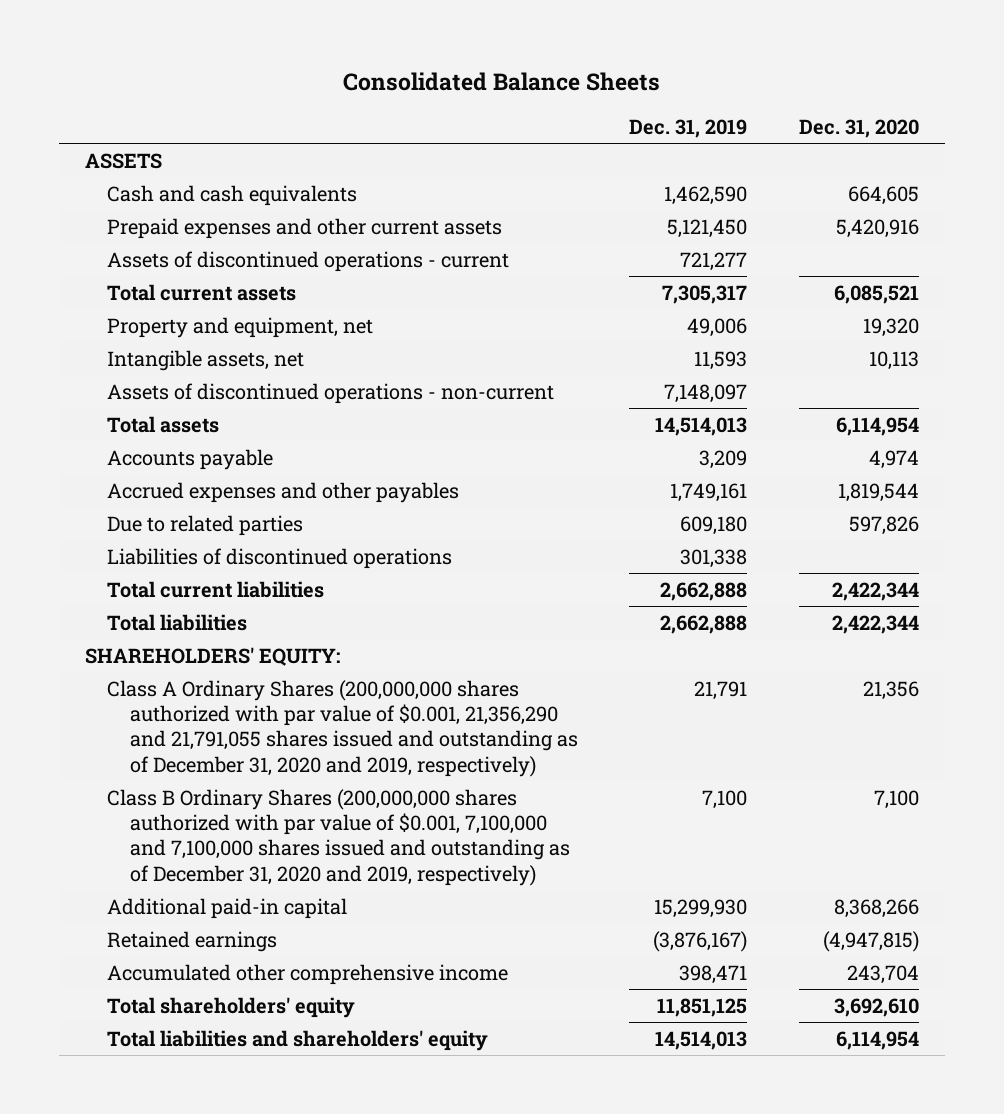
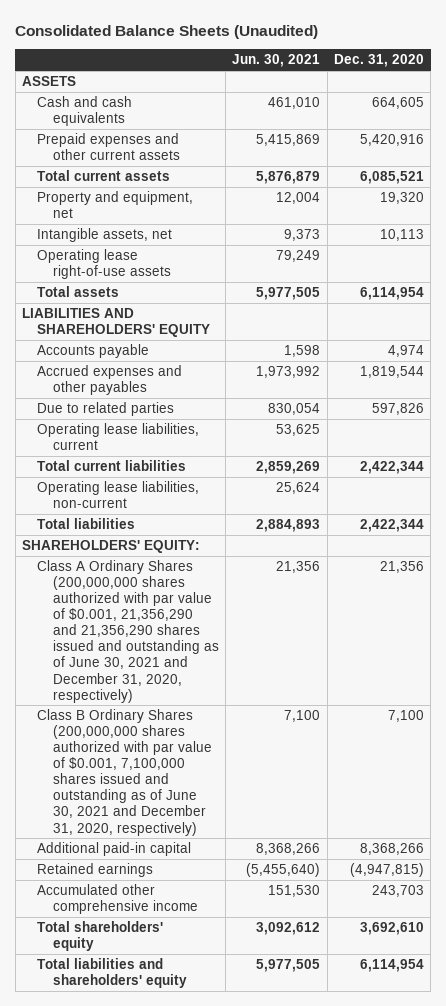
[342,72,660,92] Consolidated Balance Sheets -> [15,24,319,39] Consolidated Balance Sheets (Unaudited)
[629,118,748,138] Dec. 31, 2019 -> none
none -> [232,54,321,68] Jun. 30, 2021
[107,250,510,272] Assets of discontinued operations - current -> none
[107,382,555,404] Assets of discontinued operations - non-current -> none
none -> [37,248,171,280] Operating lease right-of-use assets
none -> [22,307,211,338] LIABILITIES AND SHAREHOLDERS' EQUITY
[107,547,453,569] Liabilities of discontinued operations -> none
none -> [37,422,200,451] Operating lease liabilities, current
none -> [37,480,200,509] Operating lease liabilities, non-current
[107,679,578,777] Class A Ordinary Shares (200,000,000 shares authorized with par value of $0.001, 21,356,290 and 21,791,055 shares issued and outstanding as of December 31, 2020 and 2019, respectively) -> [37,559,219,703] Class A Ordinary Shares (200,000,000 shares authorized with par value of $0.001, 21,356,290 and 21,356,290 shares issued and outstanding as of June 30, 2021 and December 31, 2020, respectively)
[107,788,570,886] Class B Ordinary Shares (200,000,000 shares authorized with par value of $0.001, 7,100,000 and 7,100,000 shares issued and outstanding as of December 31, 2020 and 2019, respectively) -> [37,708,212,836] Class B Ordinary Shares (200,000,000 shares authorized with par value of $0.001, 7,100,000 shares issued and outstanding as of June 30, 2021 and December 31, 2020, respectively)
[846,964,919,984] 243,704 -> [372,884,425,897] 243,703

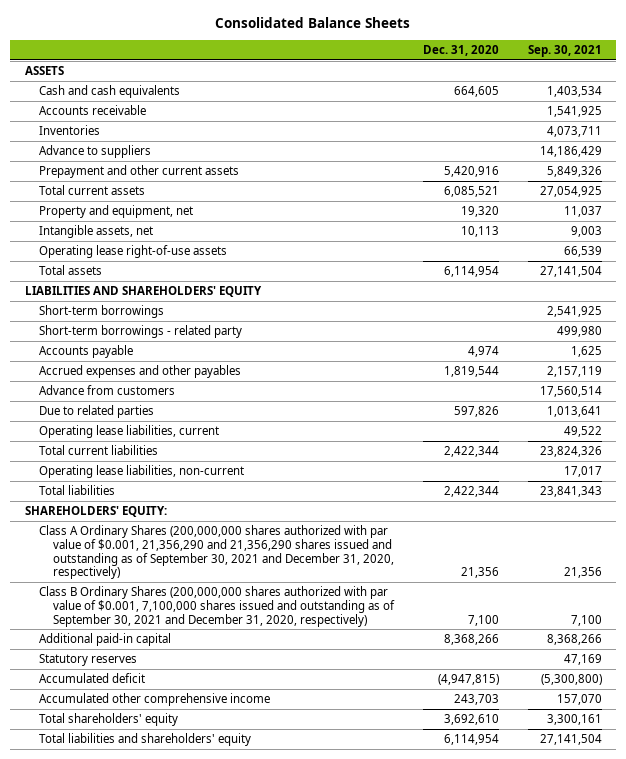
[15,24,319,39] Consolidated Balance Sheets (Unaudited) -> [215,17,411,29] Consolidated Balance Sheets
[232,54,321,68] Jun. 30, 2021 -> none
none -> [527,44,602,57] Sep. 30, 2021
none -> [38,105,146,116] Accounts receivable
none -> [38,125,100,136] Inventories
none -> [38,145,151,159] Advance to suppliers
[37,132,180,161] Prepaid expenses and other current assets -> [38,165,239,179] Prepayment and other current assets
none -> [38,305,164,319] Short-term borrowings
none -> [38,325,242,339] Short-term borrowings - related party
none -> [38,385,175,396] Advance from customers
[37,559,219,703] Class A Ordinary Shares (200,000,000 shares authorized with par value of $0.001, 21,356,290 and 21,356,290 shares issued and outstanding as of June 30, 2021 and December 31, 2020, respectively) -> [38,525,394,580] Class A Ordinary Shares (200,000,000 shares authorized with par value of $0.001, 21,356,290 and 21,356,290 shares issued and outstanding as of September 30, 2021 and December 31, 2020, respectively)
[37,708,212,836] Class B Ordinary Shares (200,000,000 shares authorized with par value of $0.001, 7,100,000 shares issued and outstanding as of June 30, 2021 and December 31, 2020, respectively) -> [38,586,395,627] Class B Ordinary Shares (200,000,000 shares authorized with par value of $0.001, 7,100,000 shares issued and outstanding as of September 30, 2021 and December 31, 2020, respectively)
none -> [38,654,137,667] Statutory reserves
[37,862,154,877] Retained earnings -> [38,673,145,684] Accumulated deficit

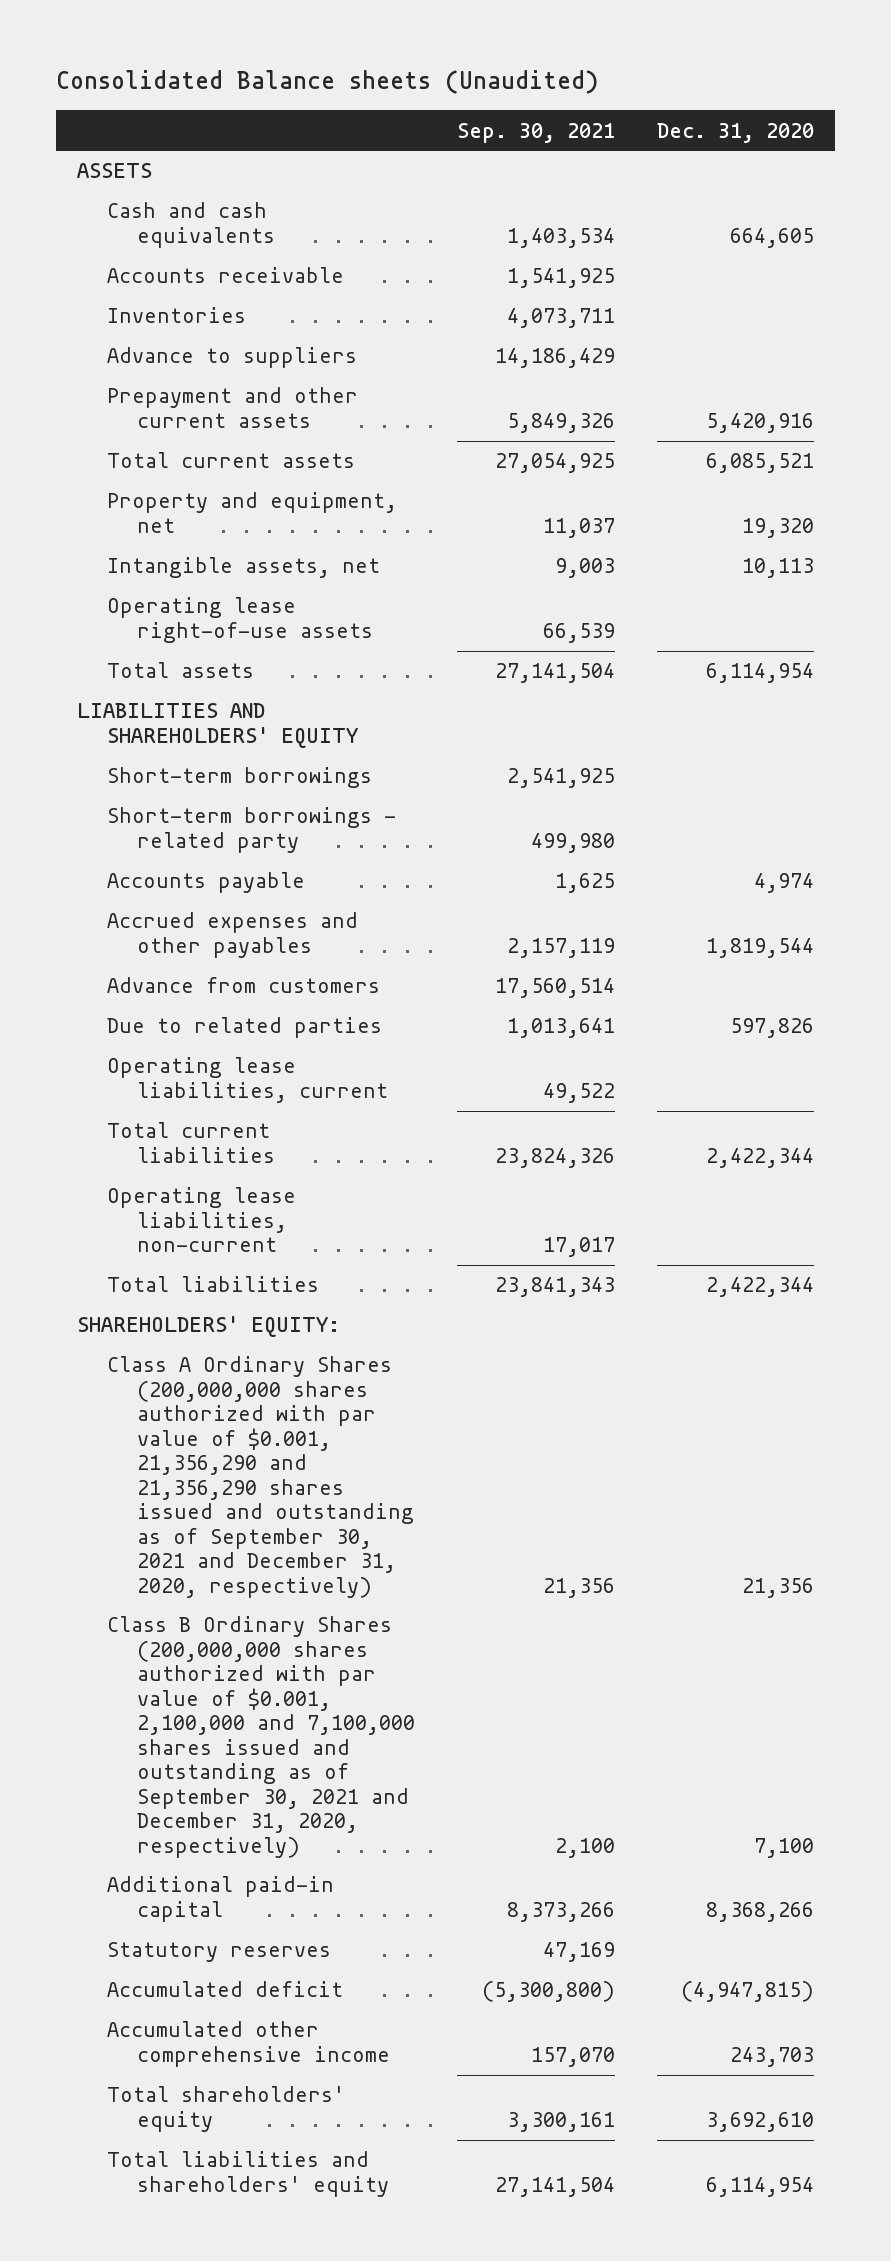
[215,17,411,29] Consolidated Balance Sheets -> [56,70,599,95] Consolidated Balance sheets (Unaudited)
[38,586,395,627] Class B Ordinary Shares (200,000,000 shares authorized with par value of $0.001, 7,100,000 shares issued and outstanding as of September 30, 2021 and December 31, 2020, respectively) -> [107,1616,416,1858] Class B Ordinary Shares (200,000,000 shares authorized with par value of $0.001, 2,100,000 and 7,100,000 shares issued and outstanding as of September 30, 2021 and December 31, 2020, respectively)
[570,614,602,626] 7,100 -> [555,1837,616,1858] 2,100
[546,634,602,646] 8,368,266 -> [507,1901,616,1922] 8,373,266

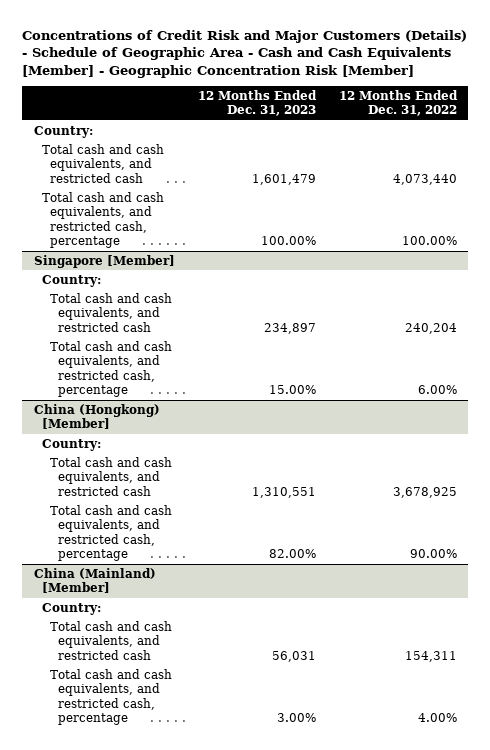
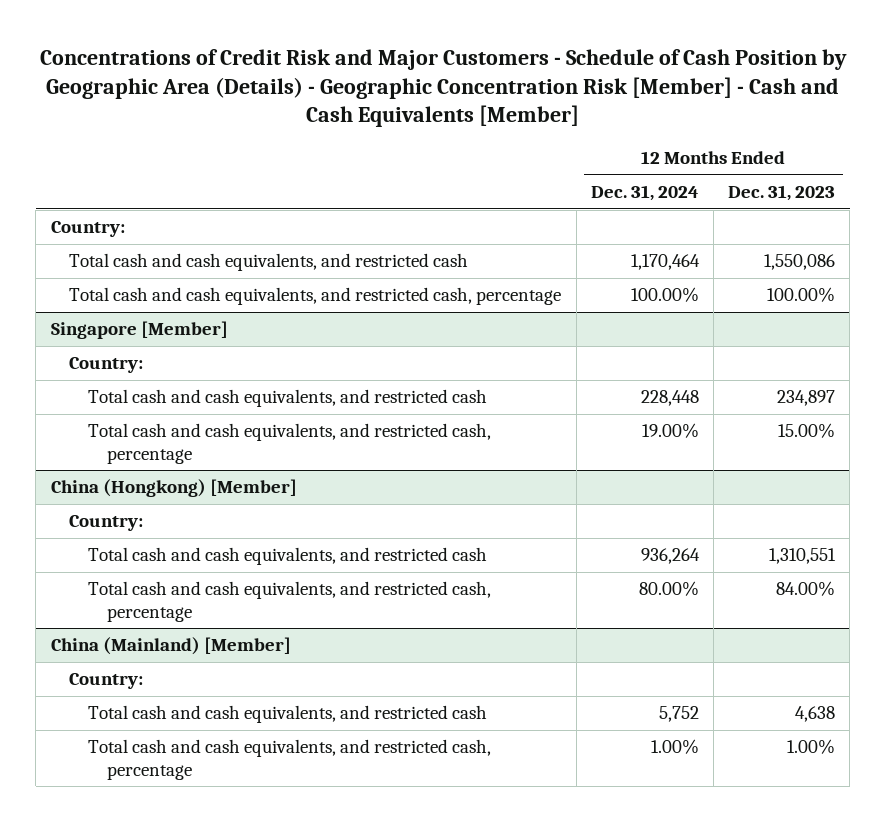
[22,29,468,78] Concentrations of Credit Risk and Major Customers (Details) - Schedule of Geographic Area - Cash and Cash Equivalents [Member] - Geographic Concentration Risk [Member] -> [39,48,847,128] Concentrations of Credit Risk and Major Customers - Schedule of Cash Position by Geographic Area (Details) - Geographic Concentration Risk [Member] - Cash and Cash Equivalents [Member]
[338,89,458,117] 12 Months Ended Dec. 31, 2022 -> none
none -> [590,185,699,202] Dec. 31, 2024
[251,173,316,185] 1,601,479 -> [764,254,836,271] 1,550,086
[268,548,316,558] 82.00% -> [776,581,836,597] 84.00%
[271,650,316,662] 56,031 -> [795,706,836,723] 4,638
[276,712,316,722] 3.00% -> [787,739,836,755] 1.00%

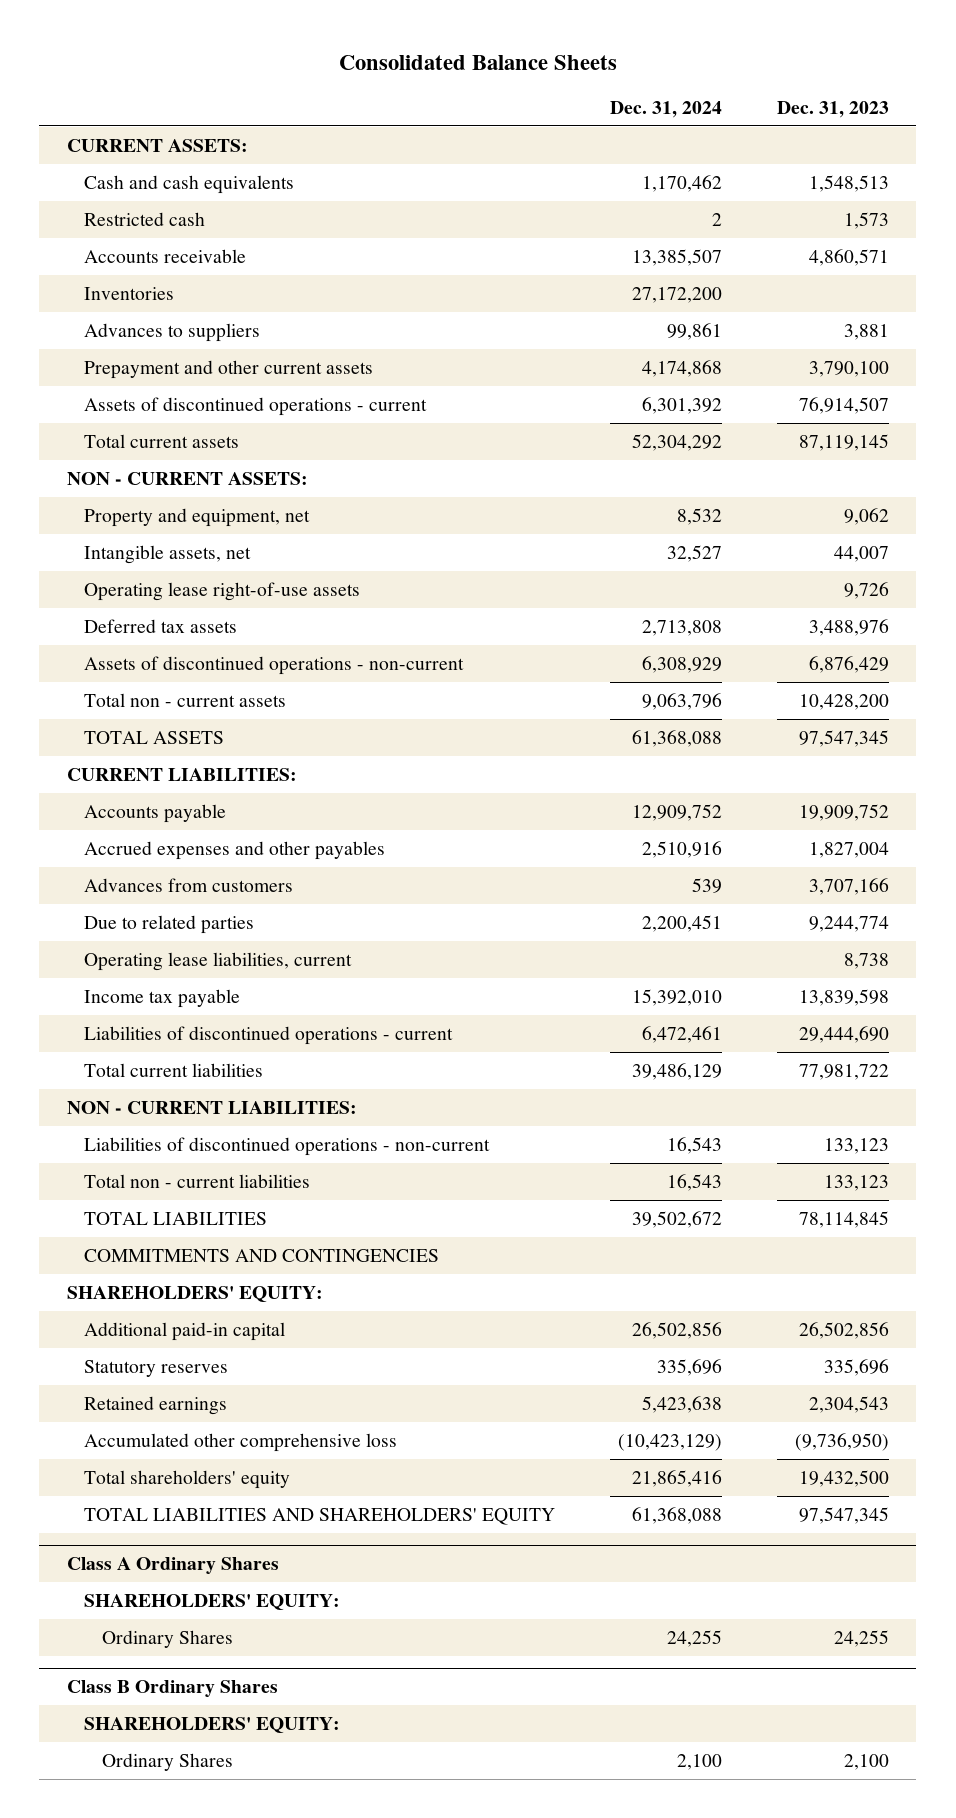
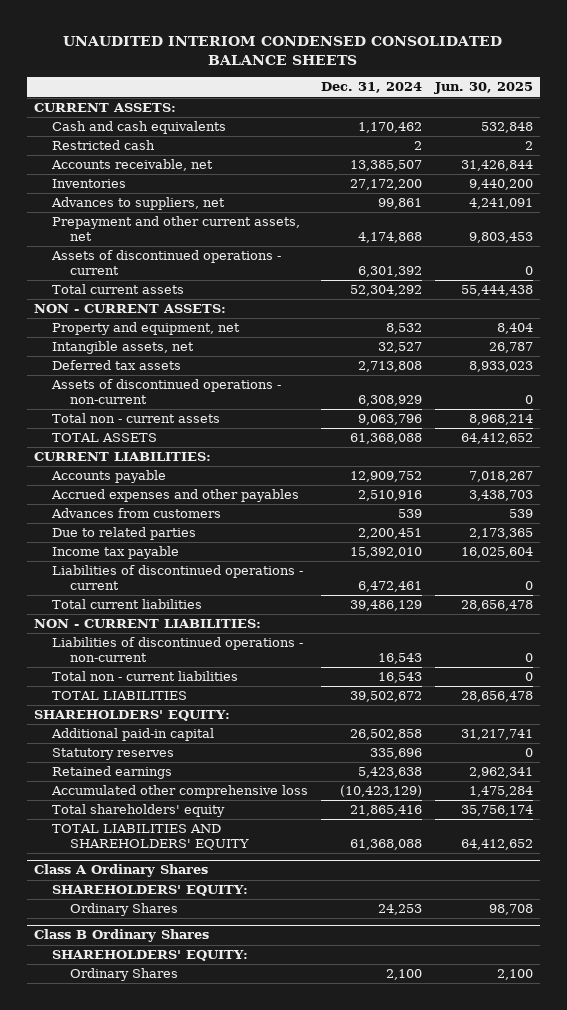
[338,54,617,70] Consolidated Balance Sheets -> [63,36,503,66] UNAUDITED INTERIOM CONDENSED CONSOLIDATED BALANCE SHEETS
[776,100,889,118] Dec. 31, 2023 -> none
none -> [434,82,534,95] Jun. 30, 2025
[84,248,247,263] Accounts receivable -> [50,159,213,172] Accounts receivable, net
[84,322,261,342] Advances to suppliers -> [50,197,225,211] Advances to suppliers, net
[84,359,374,379] Prepayment and other current assets -> [51,216,300,241] Prepayment and other current assets, net
[84,581,361,601] Operating lease right-of-use assets -> none
[84,951,353,971] Operating lease liabilities, current -> none
[84,1248,440,1262] COMMITMENTS AND CONTINGENCIES -> none
[632,1321,723,1339] 26,502,856 -> [349,729,422,741] 26,502,858
[667,1629,723,1647] 24,255 -> [377,904,422,916] 24,253

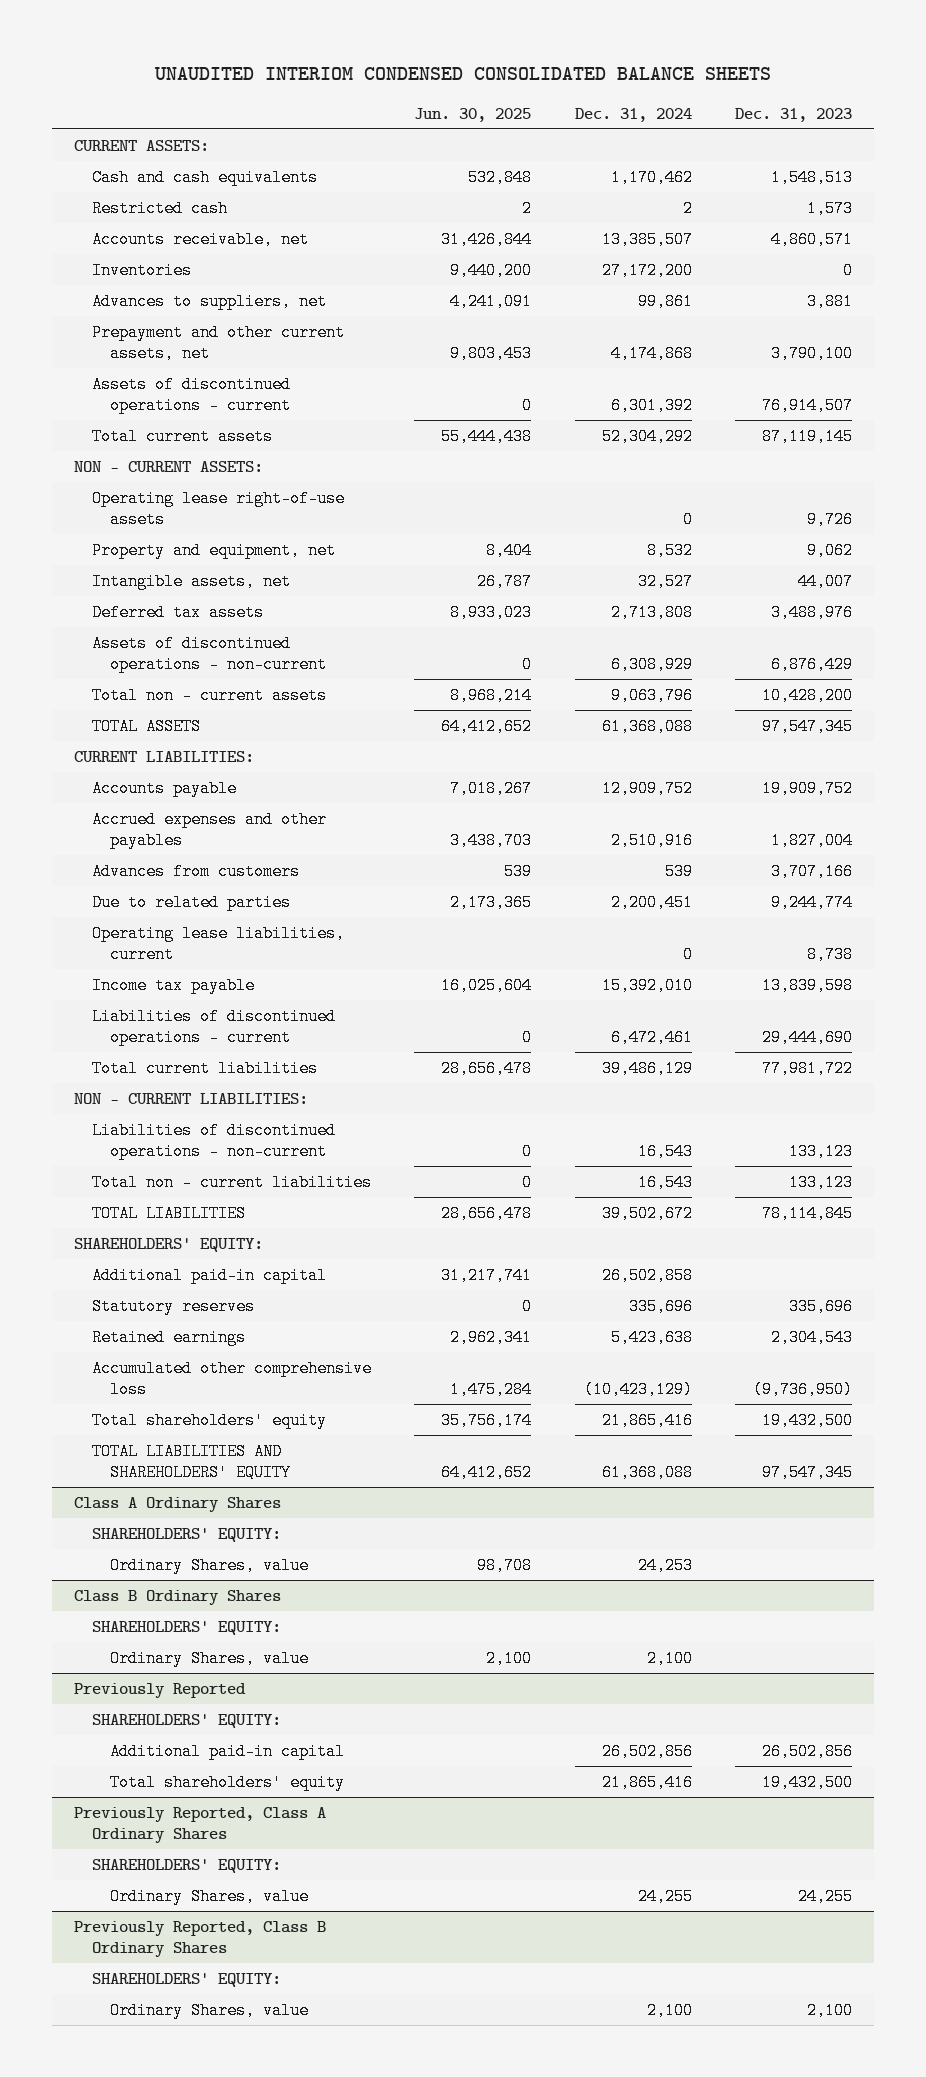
none -> [734,107,852,122] Dec. 31, 2023
none -> [92,490,346,528] Operating lease right-of-use assets
none -> [92,925,346,963] Operating lease liabilities, current
[69,903,178,917] Ordinary Shares -> [110,1557,310,1575] Ordinary Shares, value
[69,968,178,982] Ordinary Shares -> [110,1650,310,1668] Ordinary Shares, value
none -> [73,1683,246,1699] Previously Reported
none -> [92,1714,282,1729] SHAREHOLDERS' EQUITY:
none -> [110,1743,346,1761] Additional paid-in capital
none -> [110,1774,346,1792] Total shareholders' equity
none -> [73,1807,326,1843] Previously Reported, Class A Ordinary Shares
none -> [92,1859,282,1874] SHAREHOLDERS' EQUITY:
none -> [110,1888,310,1906] Ordinary Shares, value
none -> [73,1921,326,1957] Previously Reported, Class B Ordinary Shares
none -> [92,1973,282,1988] SHAREHOLDERS' EQUITY:
none -> [110,2002,310,2020] Ordinary Shares, value

